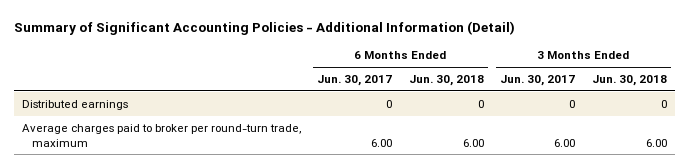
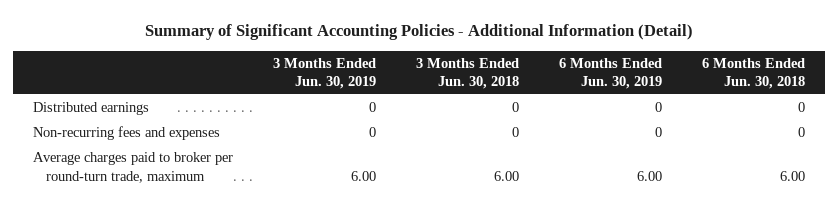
[317,75,393,87] Jun. 30, 2017 -> none
[500,75,576,87] Jun. 30, 2017 -> none
none -> [273,57,377,90] 3 Months Ended Jun. 30, 2019
none -> [559,57,663,90] 6 Months Ended Jun. 30, 2019
none -> [33,126,221,141] Non-recurring fees and expenses

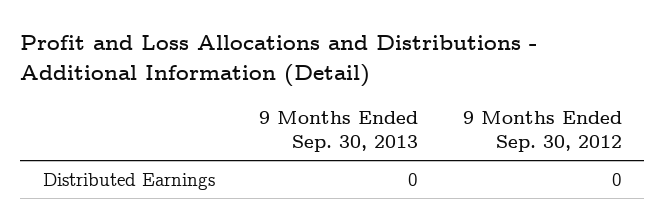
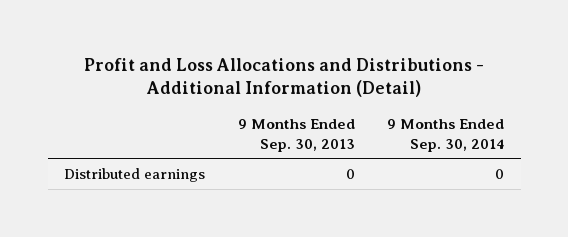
[463,110,623,153] 9 Months Ended Sep. 30, 2012 -> none
none -> [387,119,505,152] 9 Months Ended Sep. 30, 2014
[42,173,215,191] Distributed Earnings -> [63,168,205,183] Distributed earnings

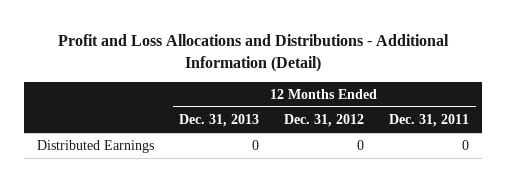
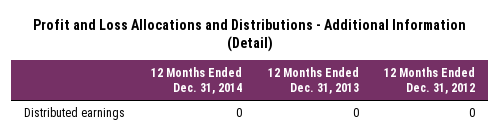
[389,114,470,128] Dec. 31, 2011 -> none
none -> [150,66,242,95] 12 Months Ended Dec. 31, 2014
[36,140,154,154] Distributed Earnings -> [23,107,125,121] Distributed earnings

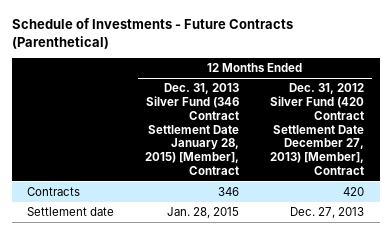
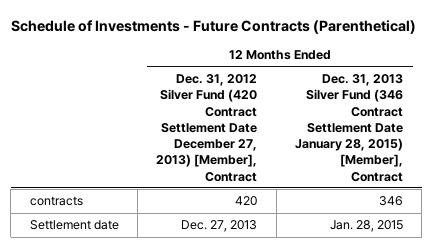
[27,187,81,197] Contracts -> [29,196,83,207] contracts

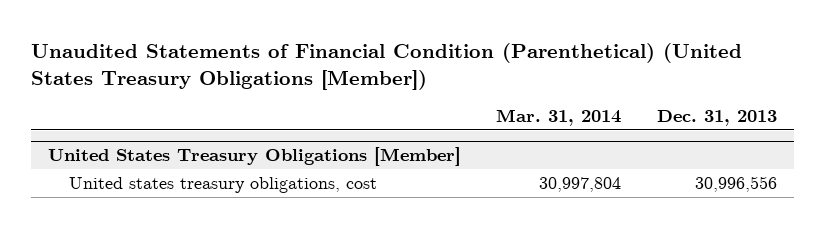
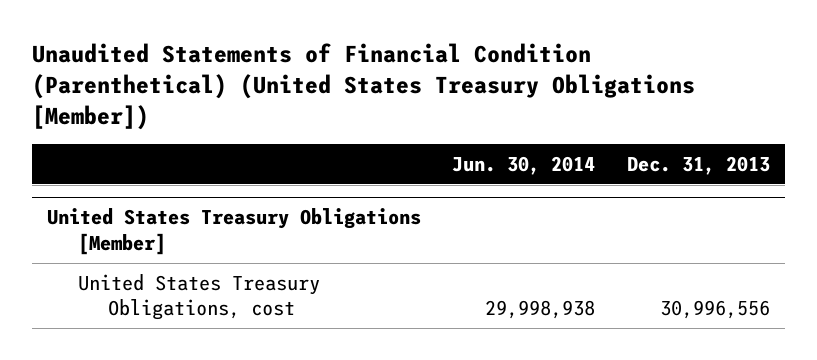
[496,108,622,126] Mar. 31, 2014 -> none
none -> [452,155,596,175] Jun. 30, 2014
[68,176,377,193] United states treasury obligations, cost -> [77,273,320,321] United States Treasury Obligations, cost

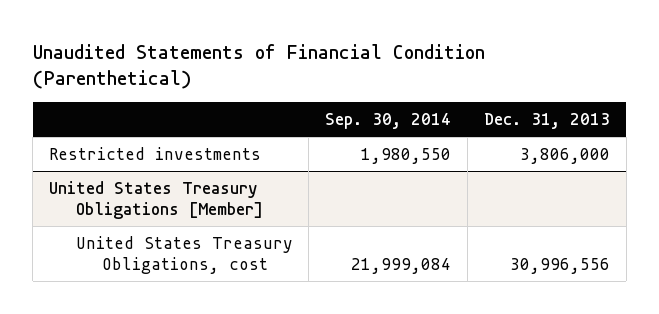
[31,43,695,131] Unaudited Statements of Financial Condition (Parenthetical) (United States Treasury Obligations [Member]) -> [32,44,485,90] Unaudited Statements of Financial Condition (Parenthetical)
[452,155,596,175] Jun. 30, 2014 -> none
none -> [325,113,452,130] Sep. 30, 2014
none -> [49,146,262,160] Restricted investments

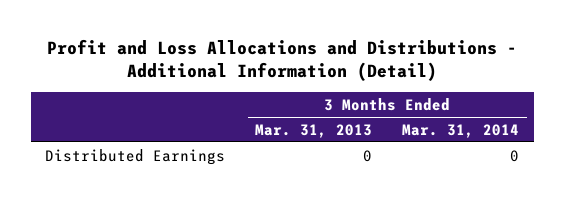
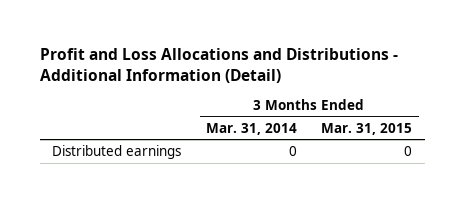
[255,123,373,138] Mar. 31, 2013 -> none
none -> [321,122,413,135] Mar. 31, 2015
[45,148,226,165] Distributed Earnings -> [52,145,182,160] Distributed earnings

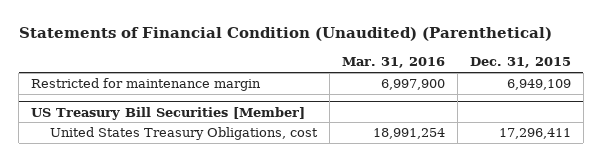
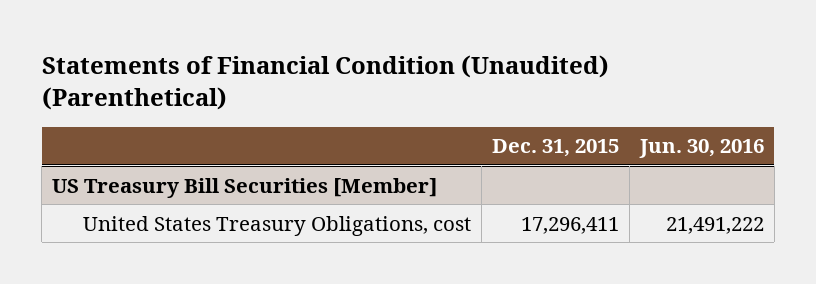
[341,57,445,69] Mar. 31, 2016 -> none
none -> [638,139,764,159] Jun. 30, 2016
[31,78,262,92] Restricted for maintenance margin -> none

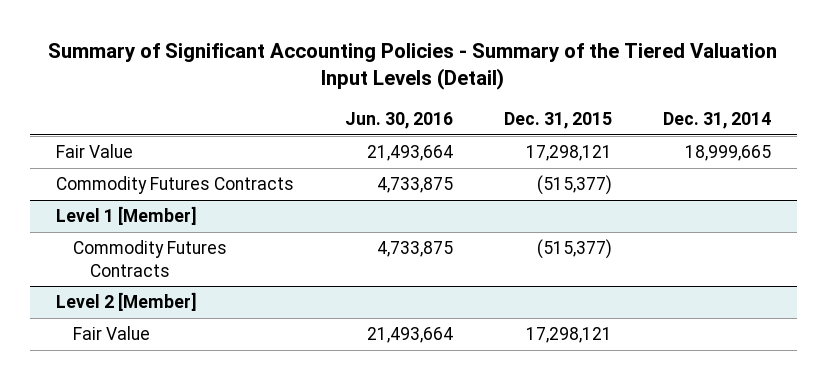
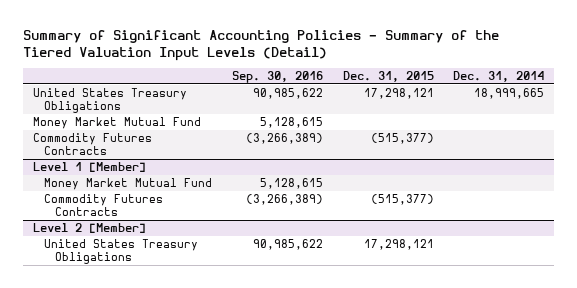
[344,112,453,130] Jun. 30, 2016 -> none
none -> [231,71,323,84] Sep. 30, 2016
[55,144,133,159] Fair Value -> [32,88,187,114] United States Treasury Obligations
none -> [32,117,201,130] Money Market Mutual Fund
none -> [43,178,212,191] Money Market Mutual Fund
[72,326,150,341] Fair Value -> [43,239,198,265] United States Treasury Obligations

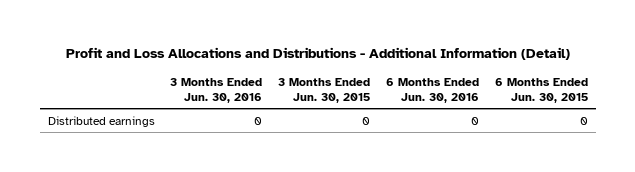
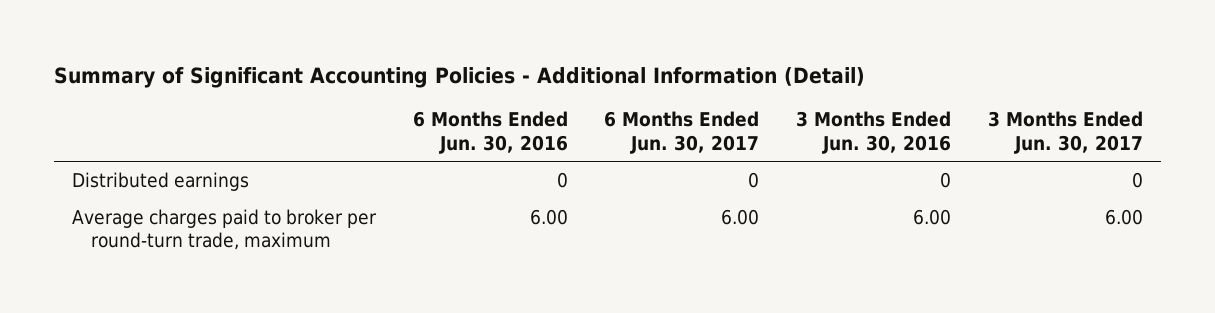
[65,47,570,61] Profit and Loss Allocations and Distributions - Additional Information (Detail) -> [54,66,866,88] Summary of Significant Accounting Policies - Additional Information (Detail)
[278,78,371,103] 3 Months Ended Jun. 30, 2015 -> none
[494,78,588,103] 6 Months Ended Jun. 30, 2015 -> none
none -> [604,111,760,154] 6 Months Ended Jun. 30, 2017
none -> [987,111,1143,154] 3 Months Ended Jun. 30, 2017
none -> [72,209,378,251] Average charges paid to broker per round-turn trade, maximum

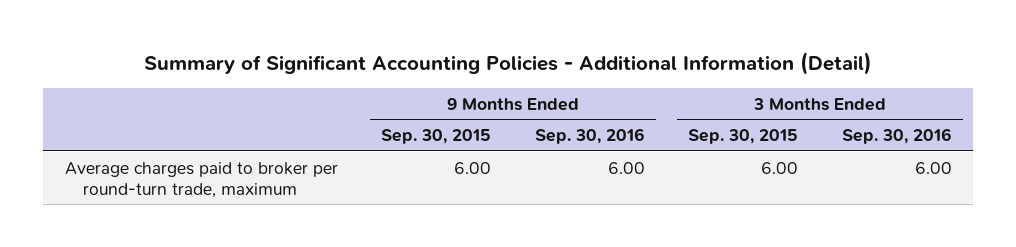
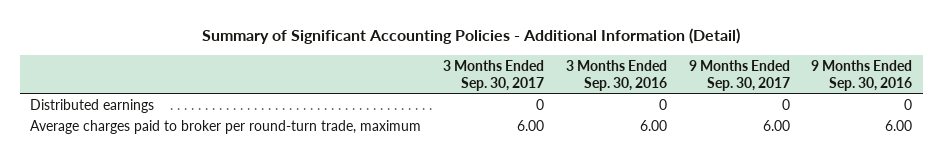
[381,129,492,145] Sep. 30, 2015 -> none
[688,129,799,145] Sep. 30, 2015 -> none
none -> [443,59,545,91] 3 Months Ended Sep. 30, 2017
none -> [688,59,790,91] 9 Months Ended Sep. 30, 2017
none -> [30,98,155,113] Distributed earnings

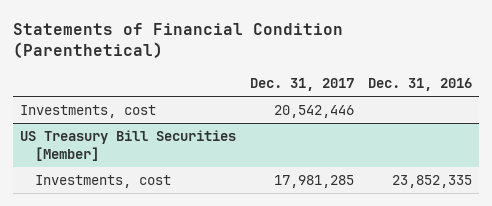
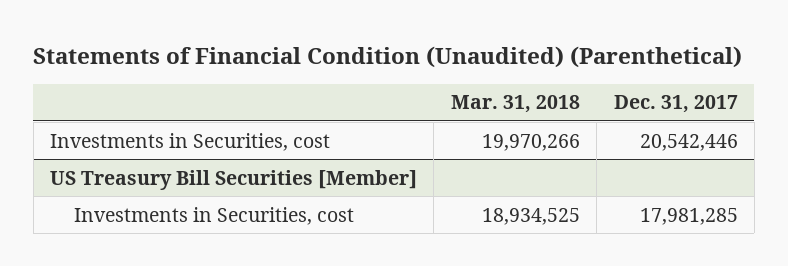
[12,22,343,59] Statements of Financial Condition (Parenthetical) -> [33,45,743,68] Statements of Financial Condition (Unaudited) (Parenthetical)
[368,78,473,92] Dec. 31, 2016 -> none
none -> [450,95,580,114] Mar. 31, 2018
[19,105,156,119] Investments, cost -> [50,132,331,151] Investments in Securities, cost
[34,175,171,189] Investments, cost -> [73,206,354,225] Investments in Securities, cost

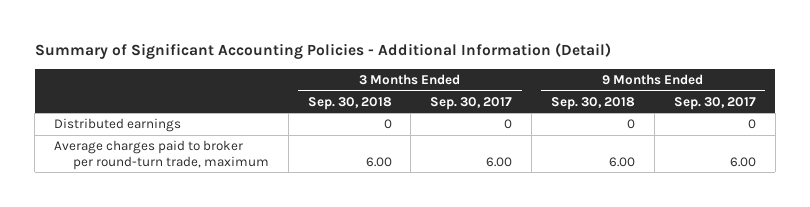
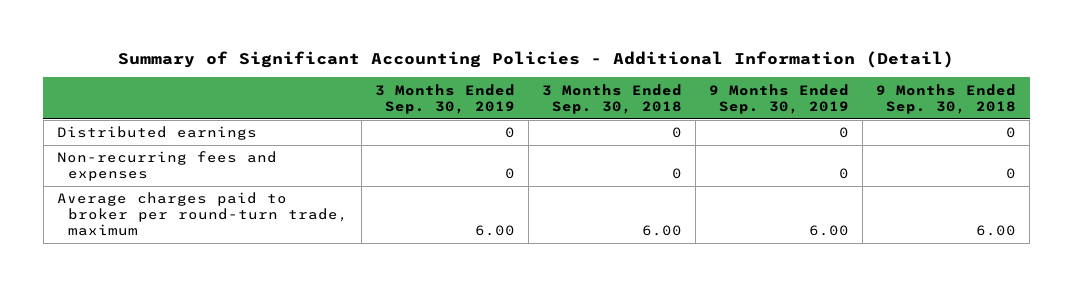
[430,96,513,110] Sep. 30, 2017 -> none
[673,96,756,110] Sep. 30, 2017 -> none
none -> [375,83,516,114] 3 Months Ended Sep. 30, 2019
none -> [709,83,850,114] 9 Months Ended Sep. 30, 2019
none -> [56,151,277,182] Non-recurring fees and expenses

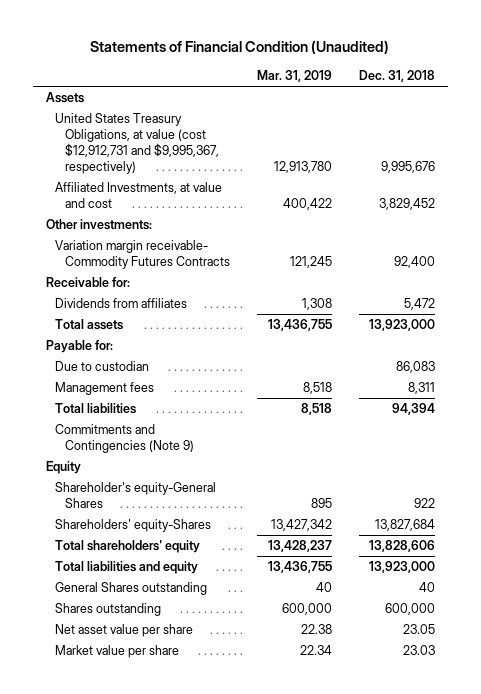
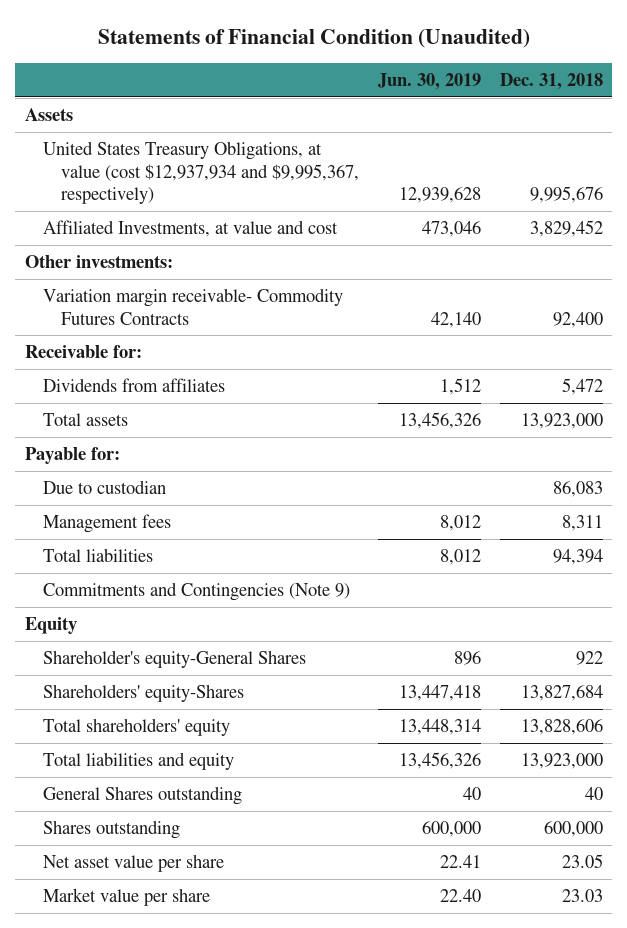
[256,69,332,82] Mar. 31, 2019 -> none
none -> [377,72,481,90] Jun. 30, 2019
[55,113,219,174] United States Treasury Obligations, at value (cost $12,912,731 and $9,995,367, respectively) -> [42,141,359,205] United States Treasury Obligations, at value (cost $12,937,934 and $9,995,367, respectively)

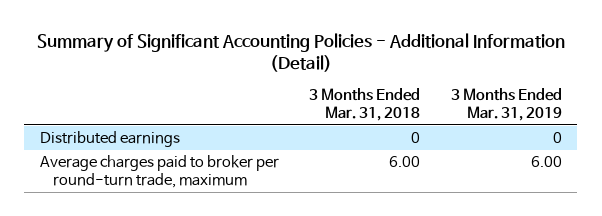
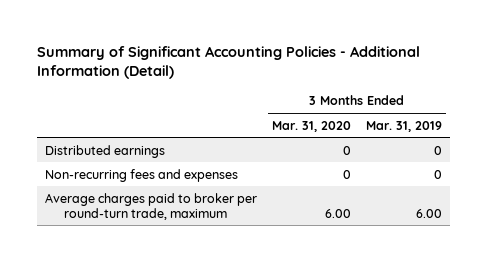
[309,88,421,121] 3 Months Ended Mar. 31, 2018 -> none
none -> [272,120,352,132] Mar. 31, 2020
none -> [44,168,238,182] Non-recurring fees and expenses

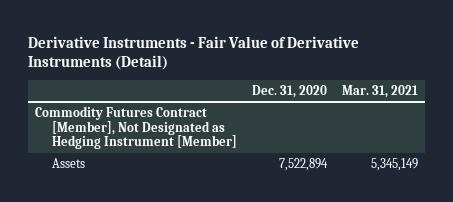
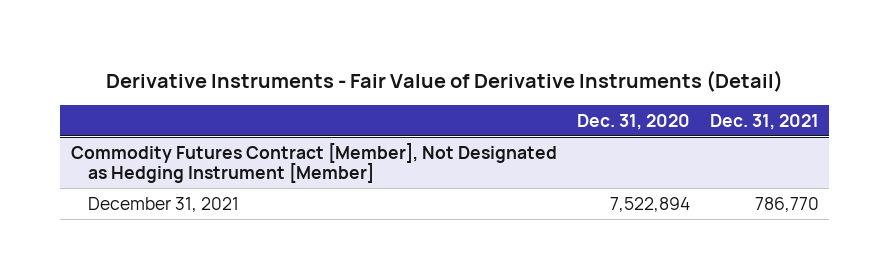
[341,85,418,99] Mar. 31, 2021 -> none
none -> [709,113,819,130] Dec. 31, 2021
[52,158,86,169] Assets -> [88,196,240,212] December 31, 2021

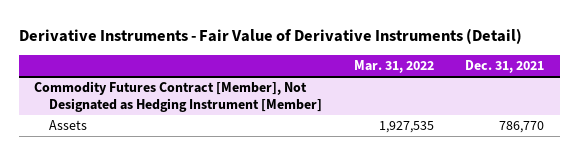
[576,113,690,130] Dec. 31, 2020 -> none
none -> [353,60,434,74] Mar. 31, 2022
[88,196,240,212] December 31, 2021 -> [49,120,88,131] Assets

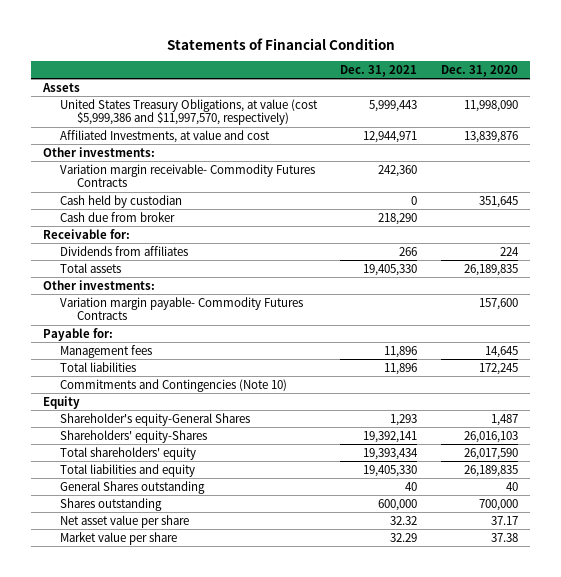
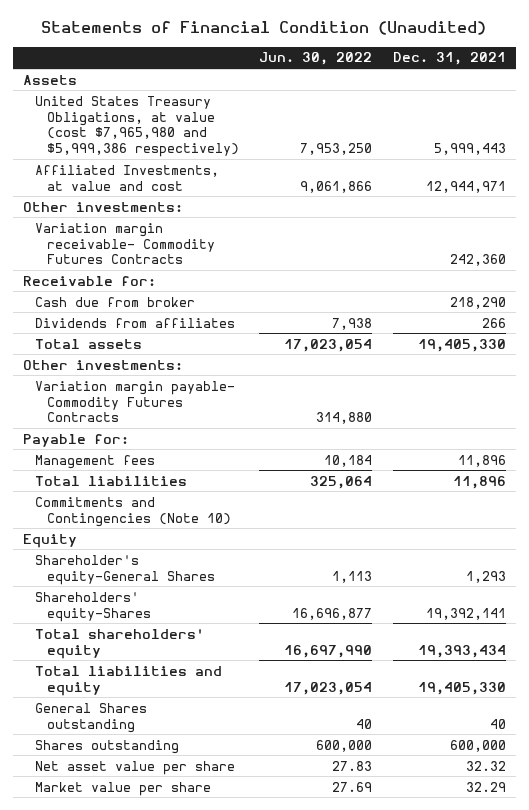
[166,37,395,50] Statements of Financial Condition -> [41,21,487,36] Statements of Financial Condition (Unaudited)
[441,65,519,78] Dec. 31, 2020 -> none
none -> [259,52,373,66] Jun. 30, 2022
[59,98,318,126] United States Treasury Obligations, at value (cost $5,999,386 and $11,997,570, respectively) -> [35,95,239,158] United States Treasury Obligations, at value (cost $7,965,980 and $5,999,386 respectively)
[59,194,182,208] Cash held by custodian -> none
[59,211,175,222] Cash due from broker -> [35,296,196,307] Cash due from broker

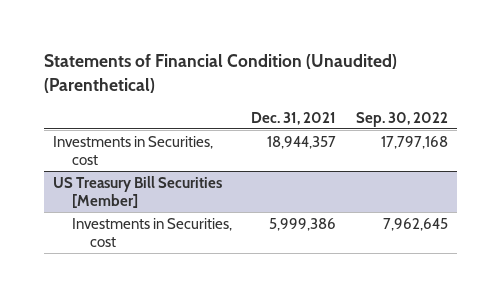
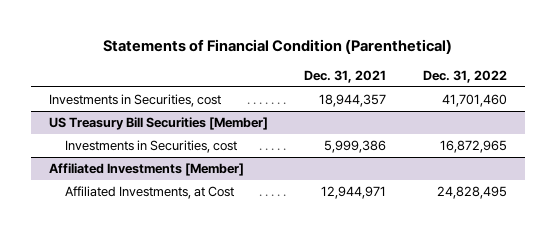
[43,54,397,93] Statements of Financial Condition (Unaudited) (Parenthetical) -> [102,38,452,54] Statements of Financial Condition (Parenthetical)
[355,111,448,127] Sep. 30, 2022 -> none
none -> [422,69,507,83] Dec. 31, 2022
none -> [48,163,244,177] Affiliated Investments [Member]
none -> [64,186,234,200] Affiliated Investments, at Cost

